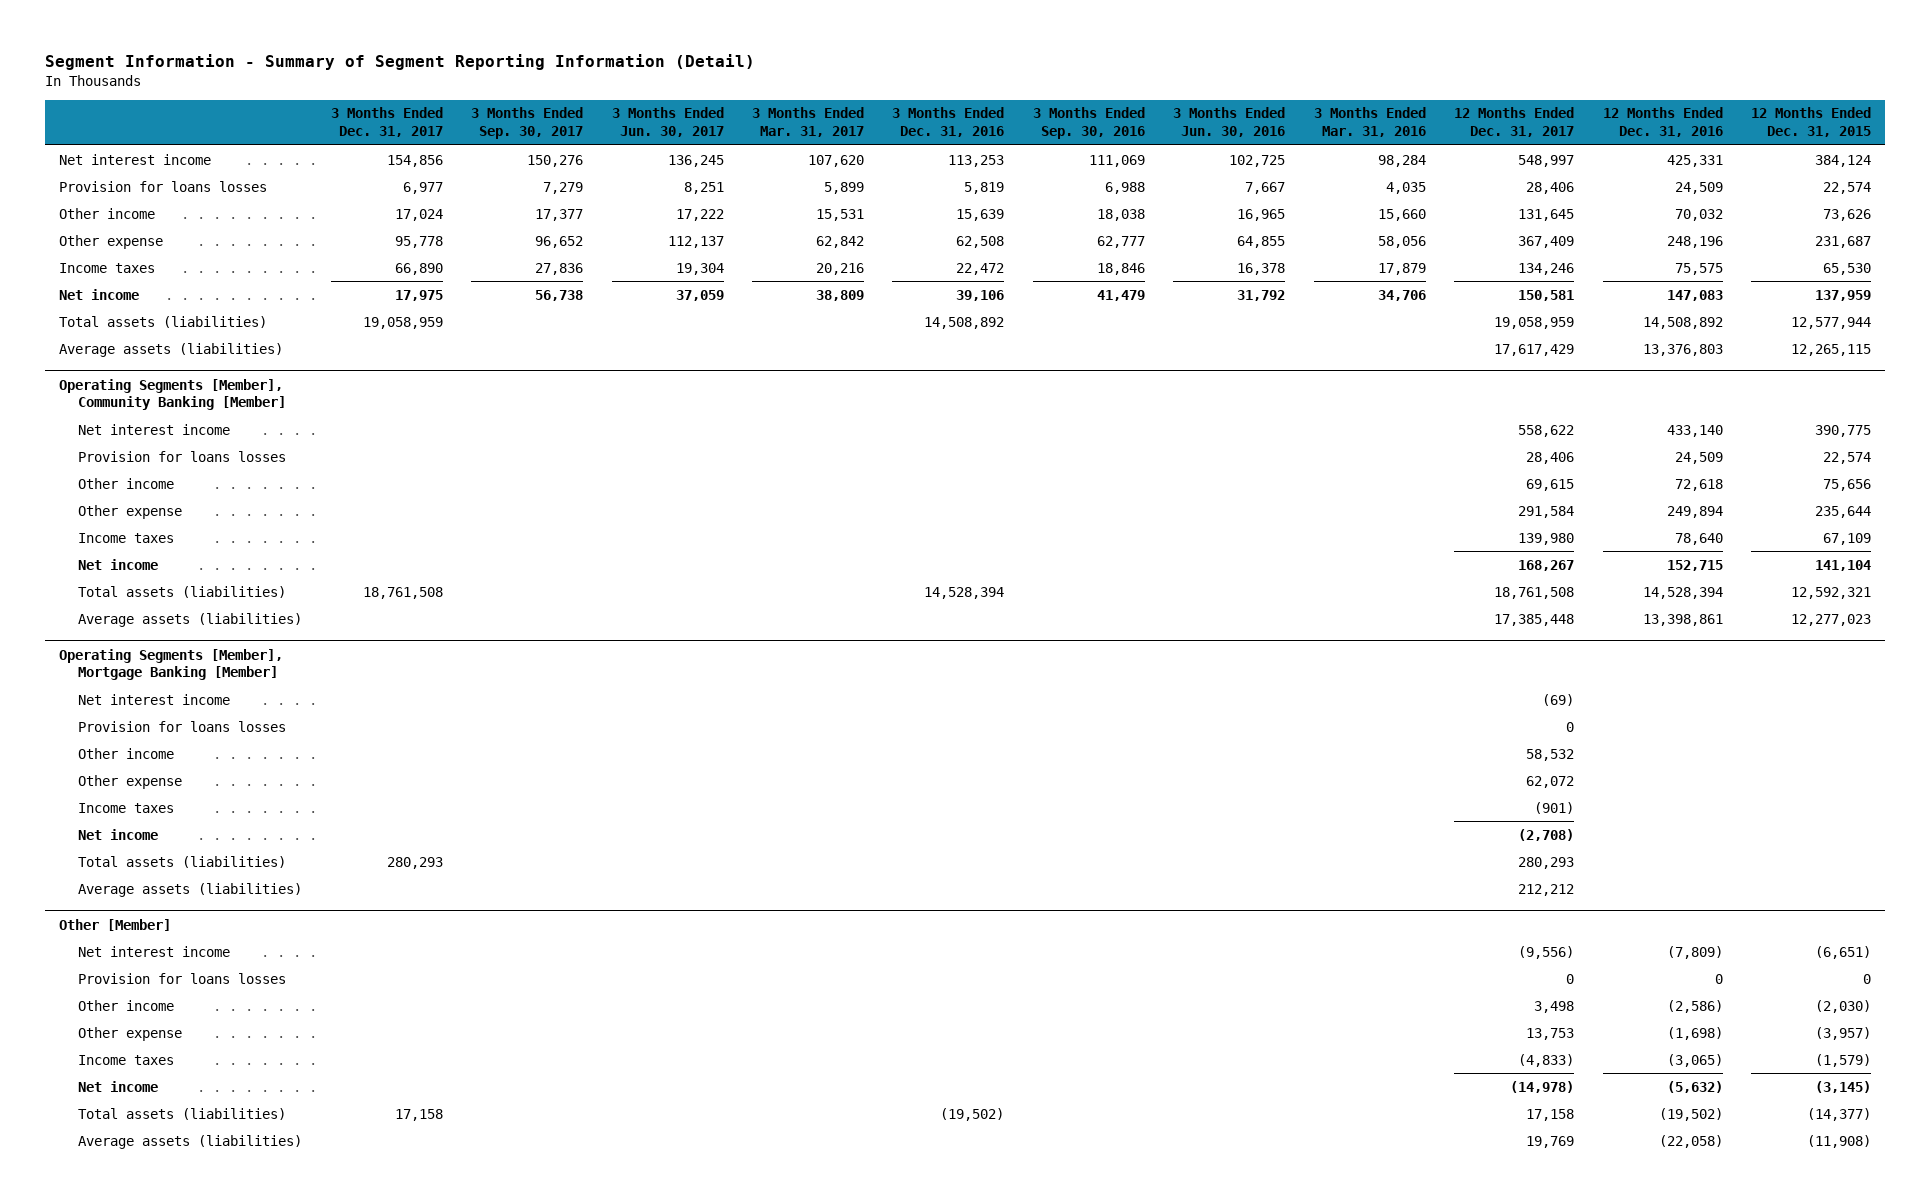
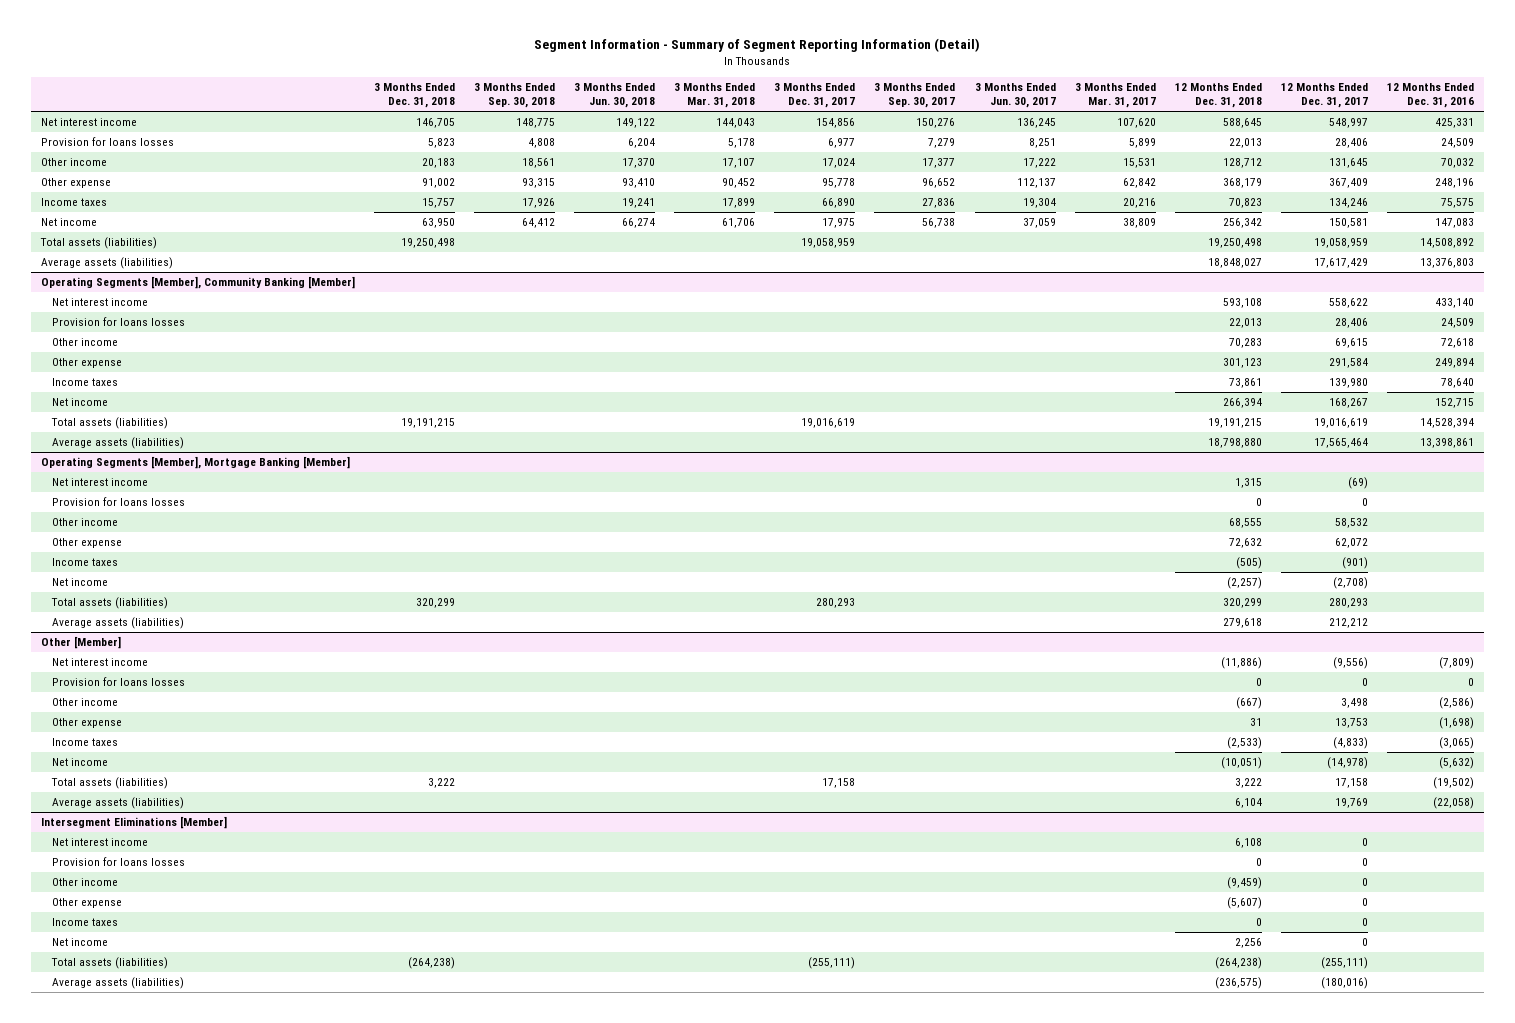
[892,107,1005,138] 3 Months Ended Dec. 31, 2016 -> none
[1032,107,1145,140] 3 Months Ended Sep. 30, 2016 -> none
[1173,107,1286,138] 3 Months Ended Jun. 30, 2016 -> none
[1313,107,1426,138] 3 Months Ended Mar. 31, 2016 -> none
[1750,107,1871,138] 12 Months Ended Dec. 31, 2015 -> none
none -> [373,82,455,109] 3 Months Ended Dec. 31, 2018
none -> [473,82,555,109] 3 Months Ended Sep. 30, 2018
none -> [574,82,656,109] 3 Months Ended Jun. 30, 2018
none -> [674,82,756,109] 3 Months Ended Mar. 31, 2018
none -> [1174,82,1262,109] 12 Months Ended Dec. 31, 2018
[362,586,443,599] 18,761,508 -> [801,418,856,429] 19,016,619
[1494,586,1575,599] 18,761,508 -> [1313,418,1368,429] 19,016,619
[1494,613,1575,626] 17,385,448 -> [1313,438,1368,449] 17,565,464
none -> [40,816,227,830] Intersegment Eliminations [Member]
none -> [51,838,148,847] Net interest income
none -> [51,857,185,867] Provision for loans losses
none -> [51,878,118,887] Other income
none -> [51,898,122,909] Other expense
none -> [51,918,118,927] Income taxes
none -> [51,938,108,947] Net income
none -> [50,957,168,970] Total assets (liabilities)
none -> [51,977,184,990] Average assets (liabilities)

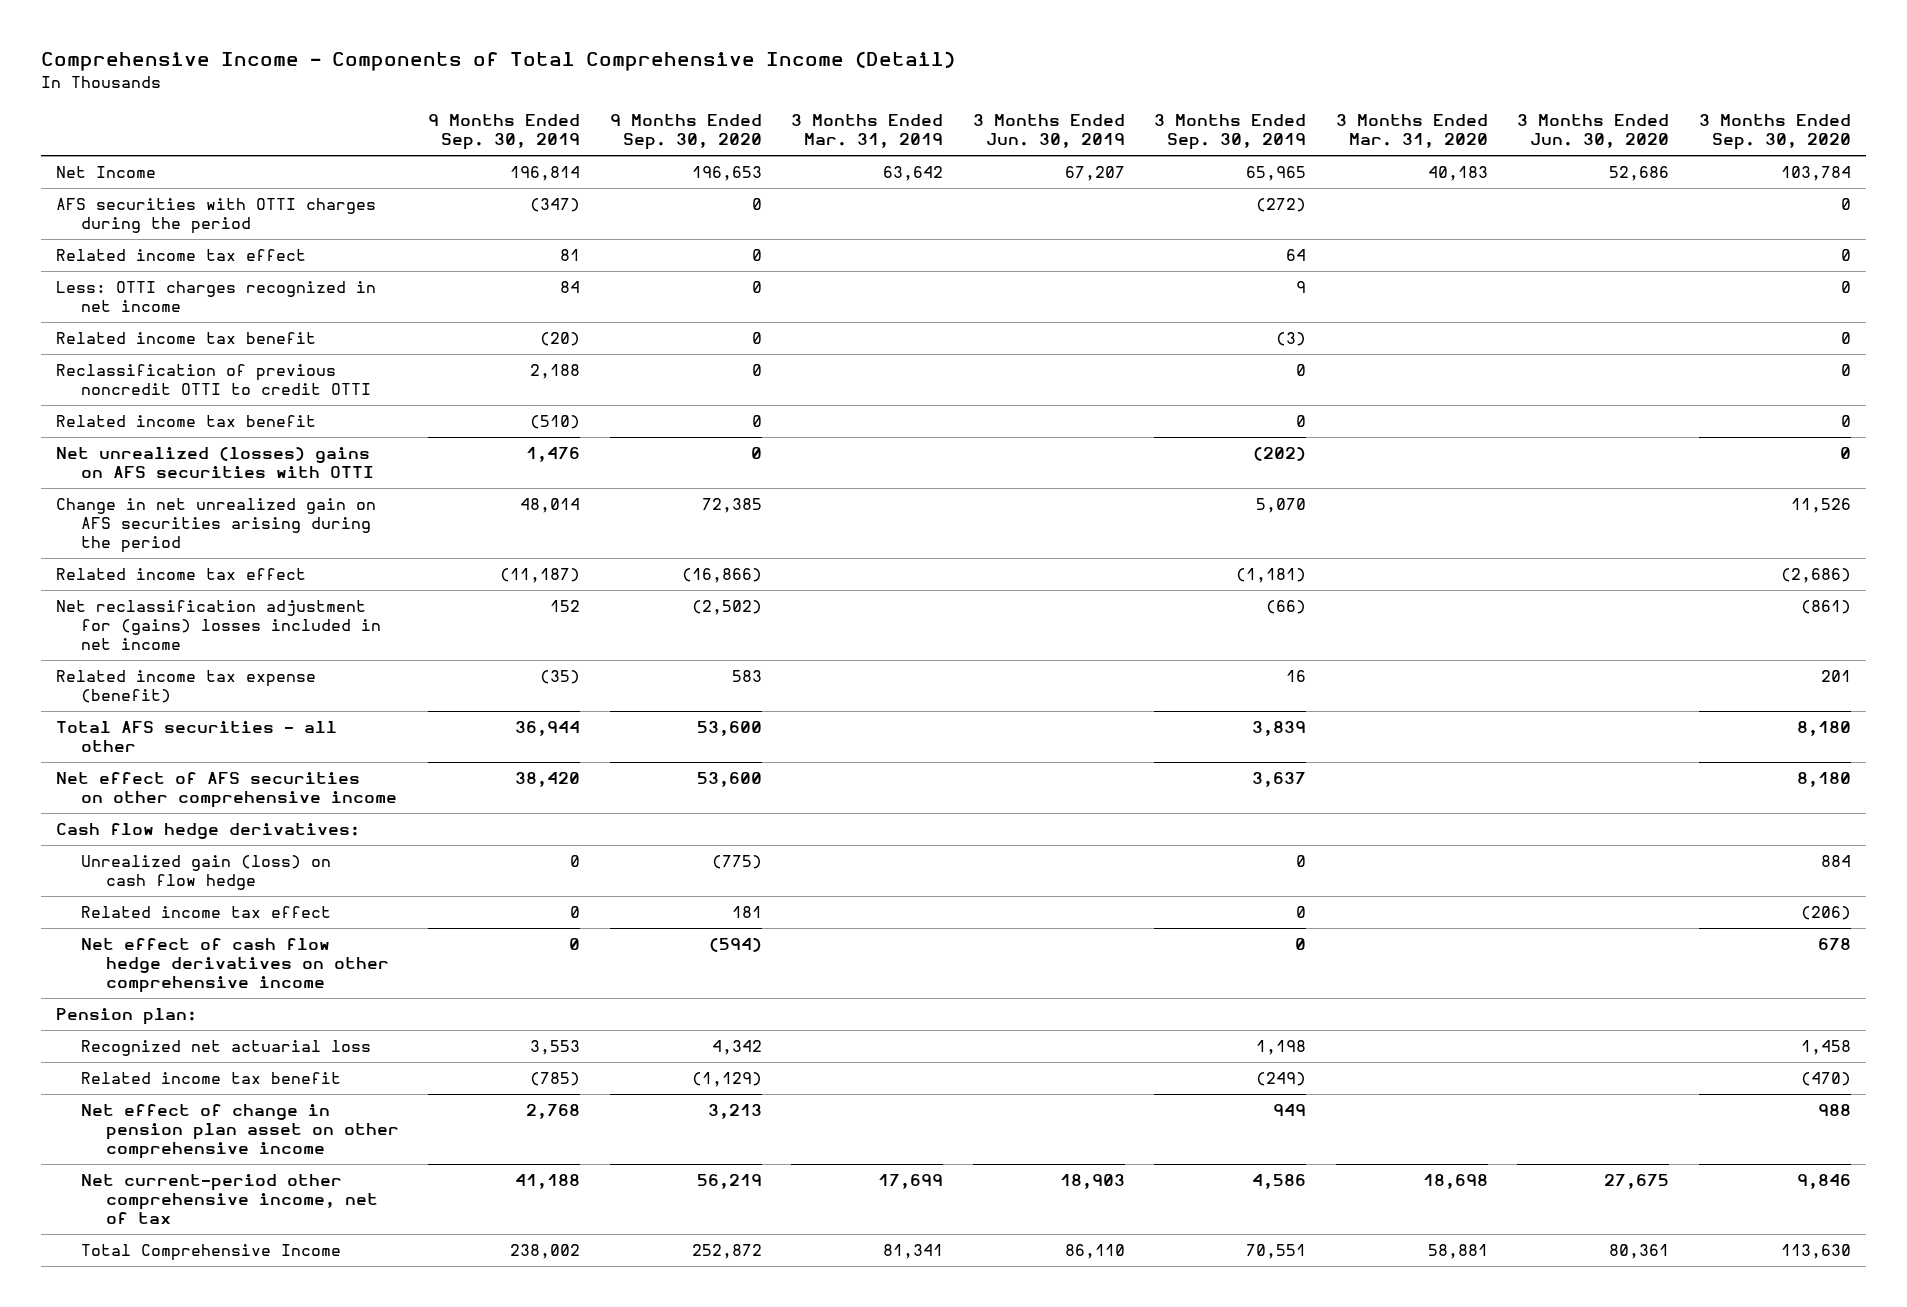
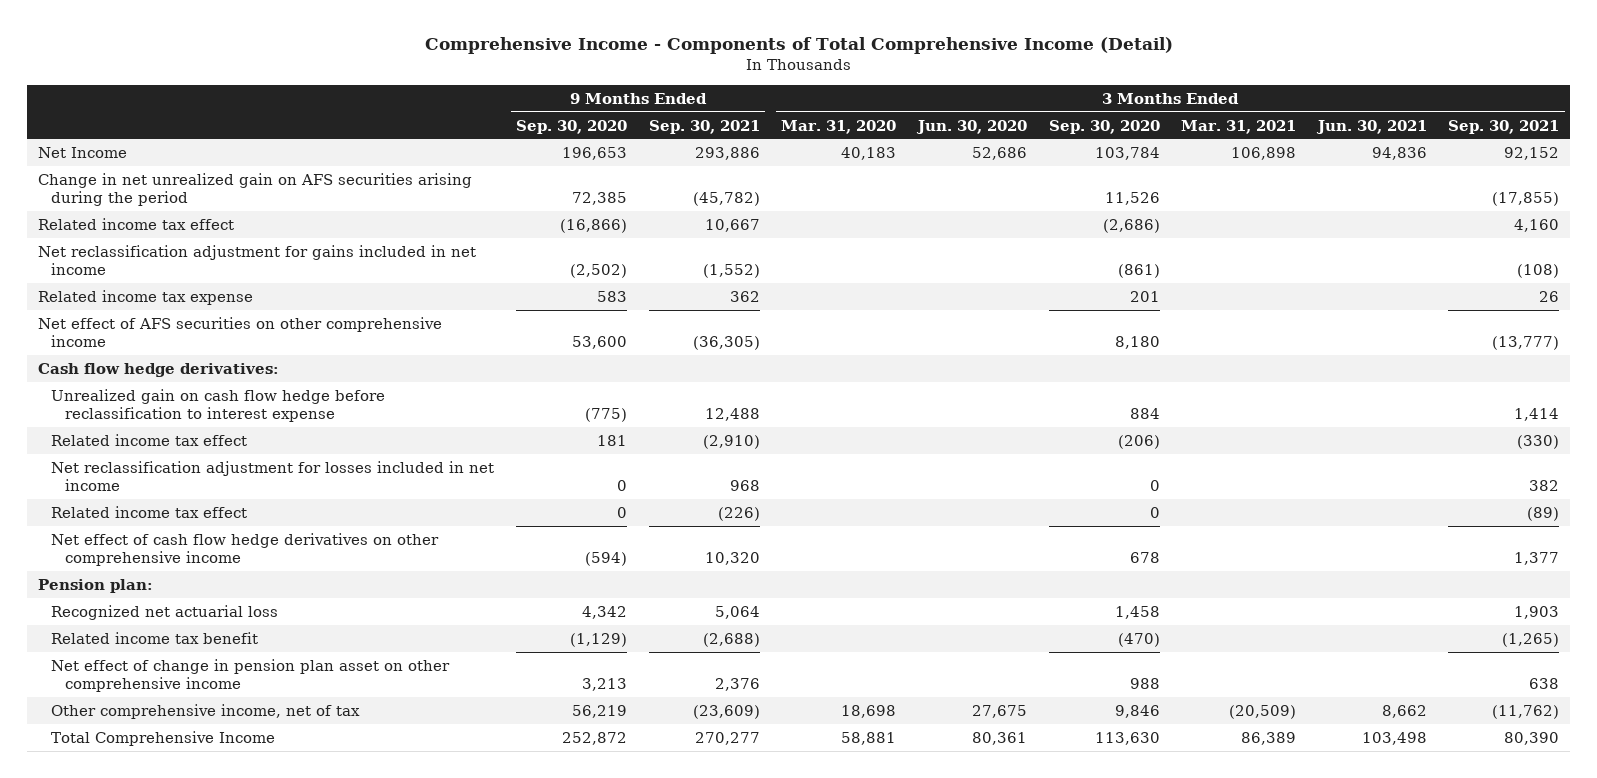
[428,114,581,151] 9 Months Ended Sep. 30, 2019 -> none
[791,114,944,149] 3 Months Ended Mar. 31, 2019 -> none
[972,114,1125,149] 3 Months Ended Jun. 30, 2019 -> none
[1154,114,1307,151] 3 Months Ended Sep. 30, 2019 -> none
none -> [648,119,760,134] Sep. 30, 2021
none -> [1181,119,1297,134] Mar. 31, 2021
none -> [1315,119,1427,134] Jun. 30, 2021
none -> [1448,119,1560,134] Sep. 30, 2021
[55,198,376,235] AFS securities with OTTI charges during the period -> none
[55,281,376,313] Less: OTTI charges recognized in net income -> none
[55,332,316,345] Related income tax benefit -> none
[55,364,371,396] Reclassification of previous noncredit OTTI to credit OTTI -> none
[55,415,316,428] Related income tax benefit -> none
[55,447,374,479] Net unrealized (losses) gains on AFS securities with OTTI -> none
[55,721,337,753] Total AFS securities - all other -> none
[55,600,381,651] Net reclassification adjustment for (gains) losses included in net income -> [37,244,476,275] Net reclassification adjustment for gains included in net income
[55,670,316,704] Related income tax expense (benefit) -> [37,289,253,305] Related income tax expense
[80,855,331,891] Unrealized gain (loss) on cash flow hedge -> [51,388,386,422] Unrealized gain on cash flow hedge before reclassification to interest expense
none -> [51,460,495,491] Net reclassification adjustment for losses included in net income
[55,249,306,262] Related income tax effect -> [51,505,248,518] Related income tax effect
[80,1174,378,1225] Net current-period other comprehensive income, net of tax -> [51,703,361,719] Other comprehensive income, net of tax

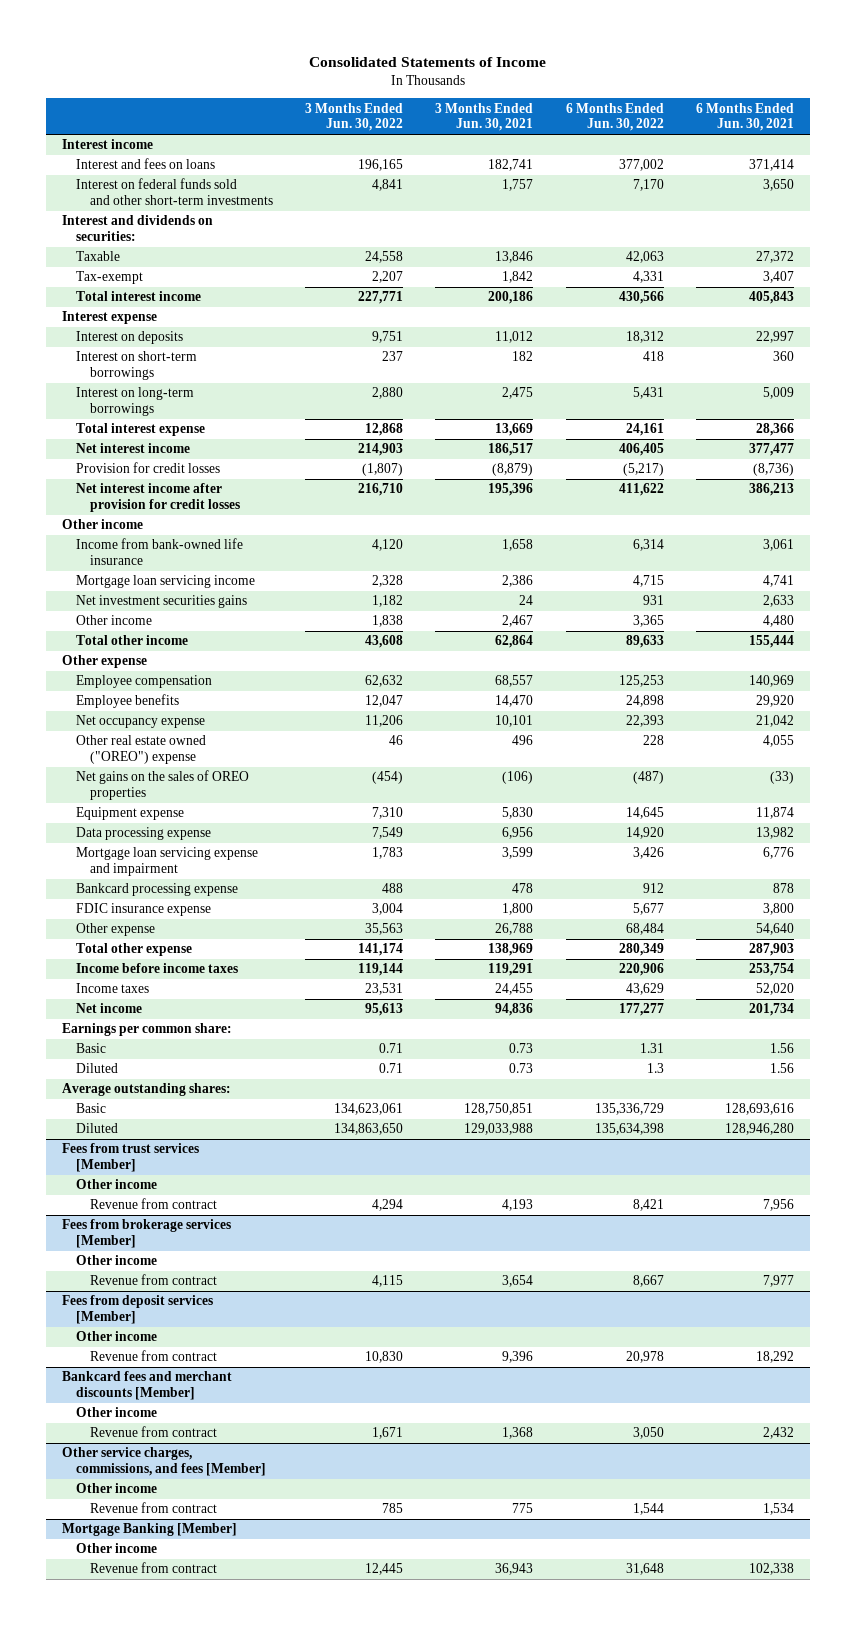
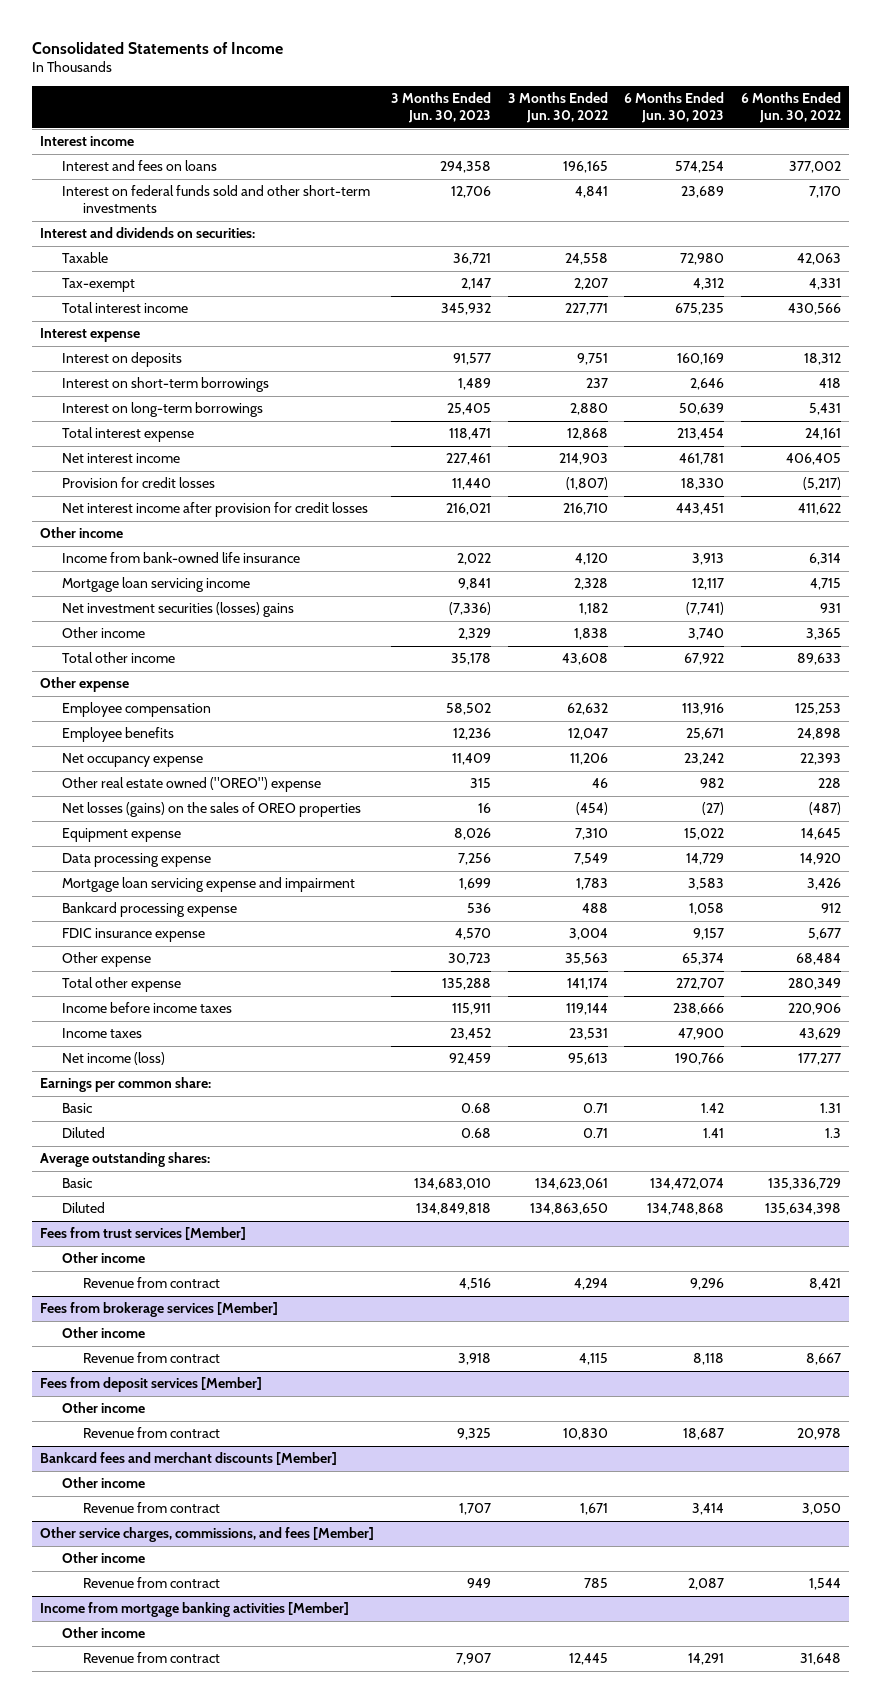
[435,102,534,132] 3 Months Ended Jun. 30, 2021 -> none
[696,102,795,132] 6 Months Ended Jun. 30, 2021 -> none
none -> [390,92,491,124] 3 Months Ended Jun. 30, 2023
none -> [624,92,725,124] 6 Months Ended Jun. 30, 2023
[76,595,248,609] Net investment securities gains -> [61,602,294,618] Net investment securities (losses) gains
[76,770,250,801] Net gains on the sales of OREO properties -> [61,802,361,818] Net losses (gains) on the sales of OREO properties
[76,1003,143,1014] Net income -> [61,1052,165,1066] Net income (loss)
[62,1523,238,1537] Mortgage Banking [Member] -> [40,1602,350,1618] Income from mortgage banking activities [Member]

